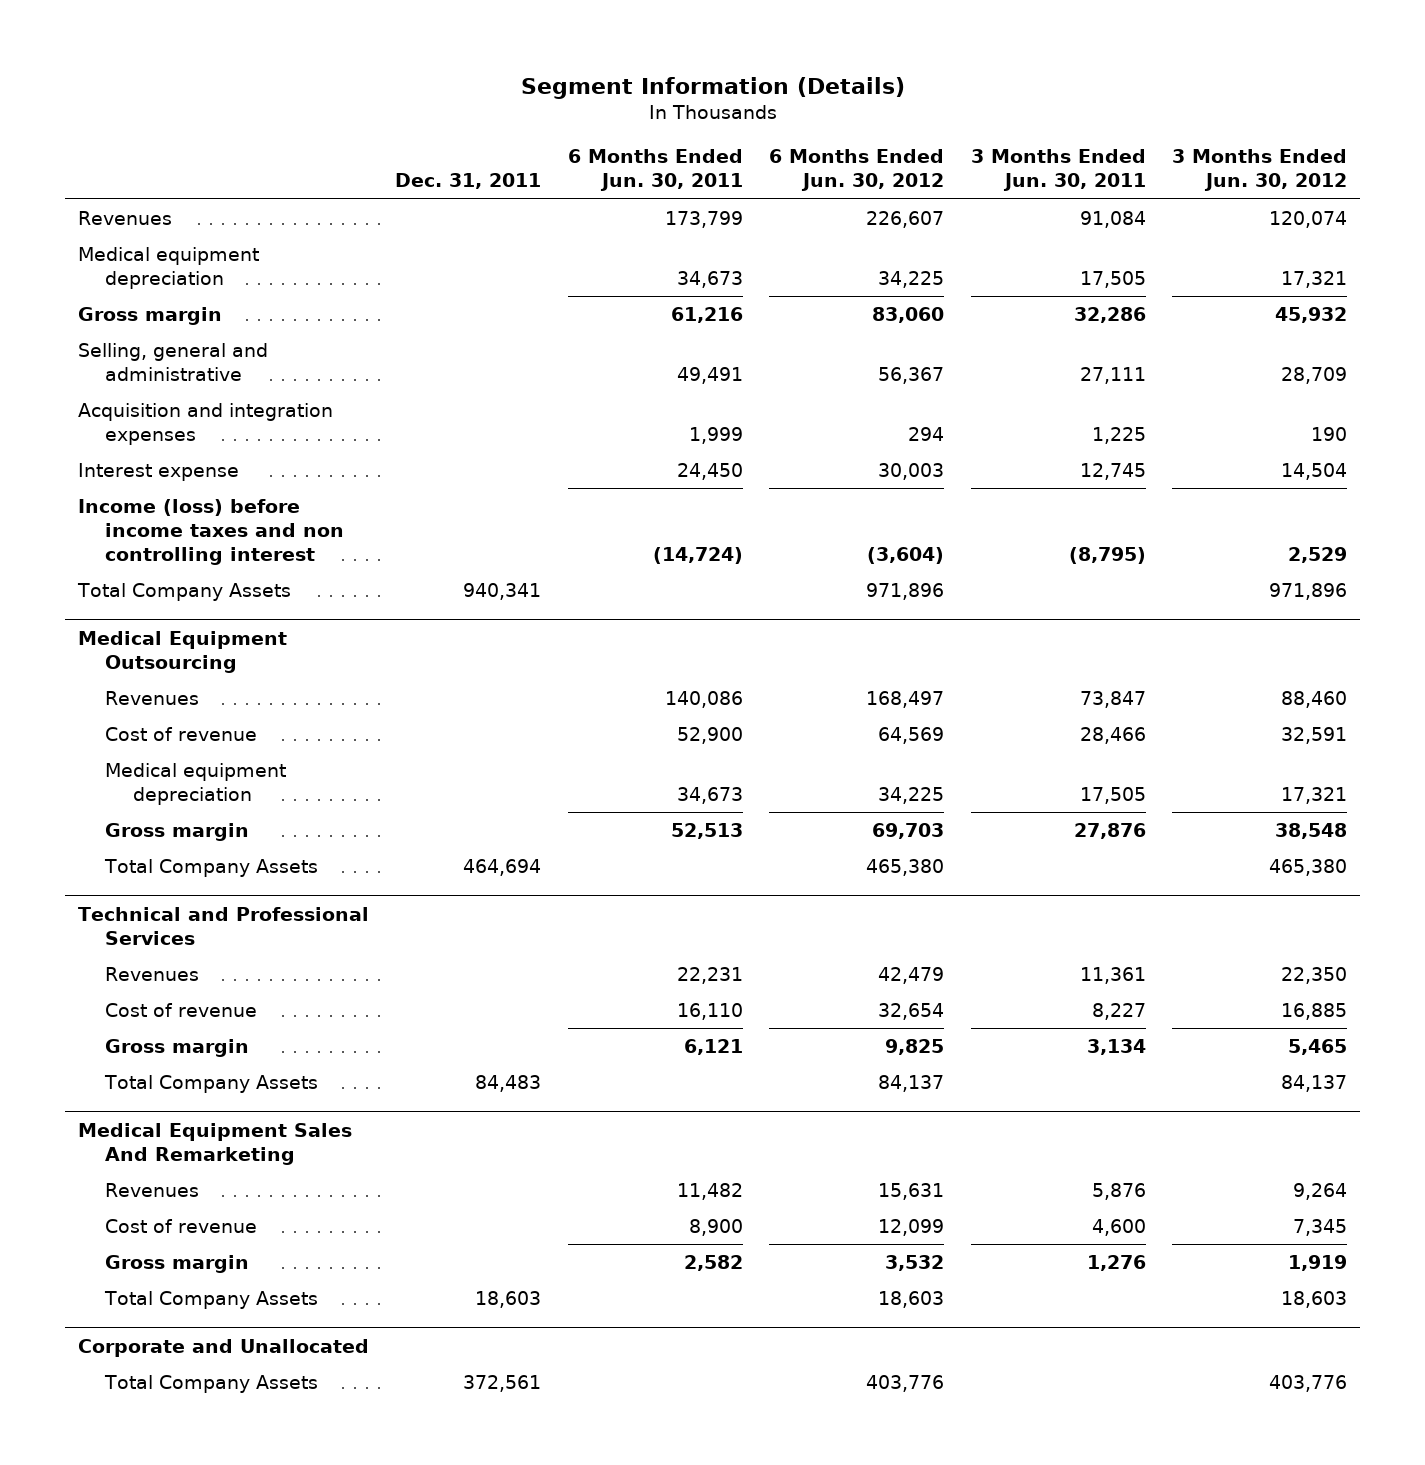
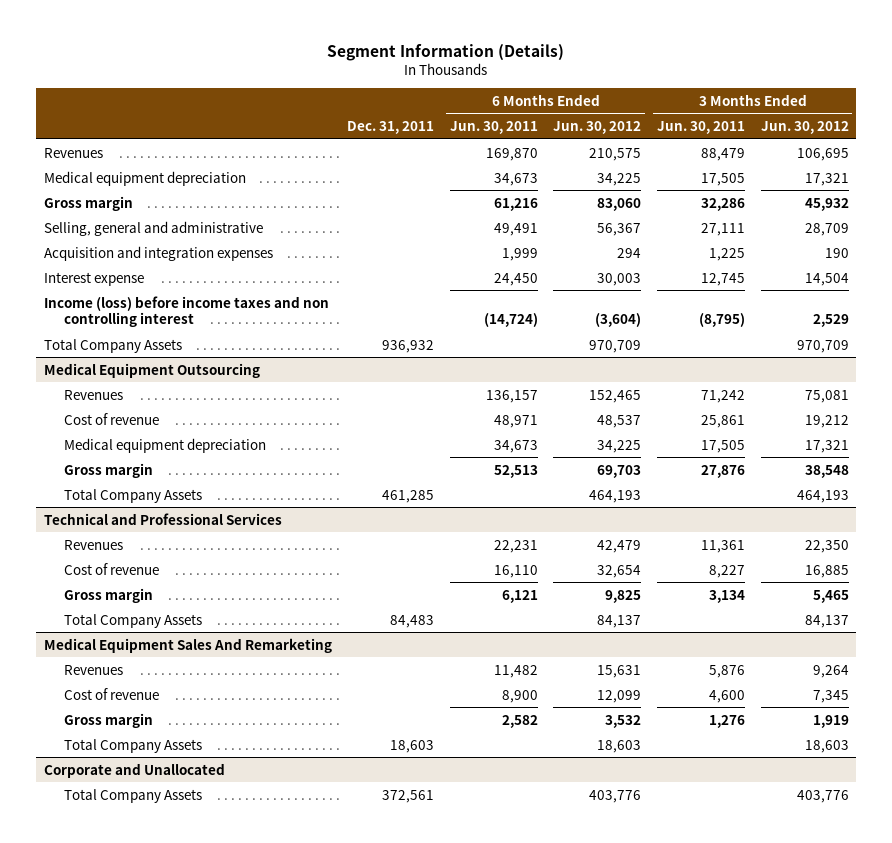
[664,211,743,229] 173,799 -> [485,147,538,161] 169,870
[866,211,945,229] 226,607 -> [589,147,642,161] 210,575
[1079,211,1146,229] 91,084 -> [700,147,745,161] 88,479
[1269,211,1348,229] 120,074 -> [796,147,849,161] 106,695
[463,583,542,601] 940,341 -> [382,339,435,353] 936,932
[866,583,945,601] 971,896 -> [589,339,642,353] 970,709
[1269,583,1348,601] 971,896 -> [796,339,849,353] 970,709
[664,691,743,709] 140,086 -> [485,389,538,403] 136,157
[866,691,945,709] 168,497 -> [589,389,642,403] 152,465
[1079,691,1146,709] 73,847 -> [700,389,745,403] 71,242
[1281,691,1348,709] 88,460 -> [804,389,849,403] 75,081
[676,727,743,745] 52,900 -> [493,414,538,428] 48,971
[878,727,945,745] 64,569 -> [597,414,642,428] 48,537
[1079,727,1146,745] 28,466 -> [700,414,745,428] 25,861
[1281,727,1348,745] 32,591 -> [804,414,849,428] 19,212
[463,859,542,877] 464,694 -> [382,489,435,503] 461,285
[866,859,945,877] 465,380 -> [589,489,642,503] 464,193
[1269,859,1348,877] 465,380 -> [796,489,849,503] 464,193

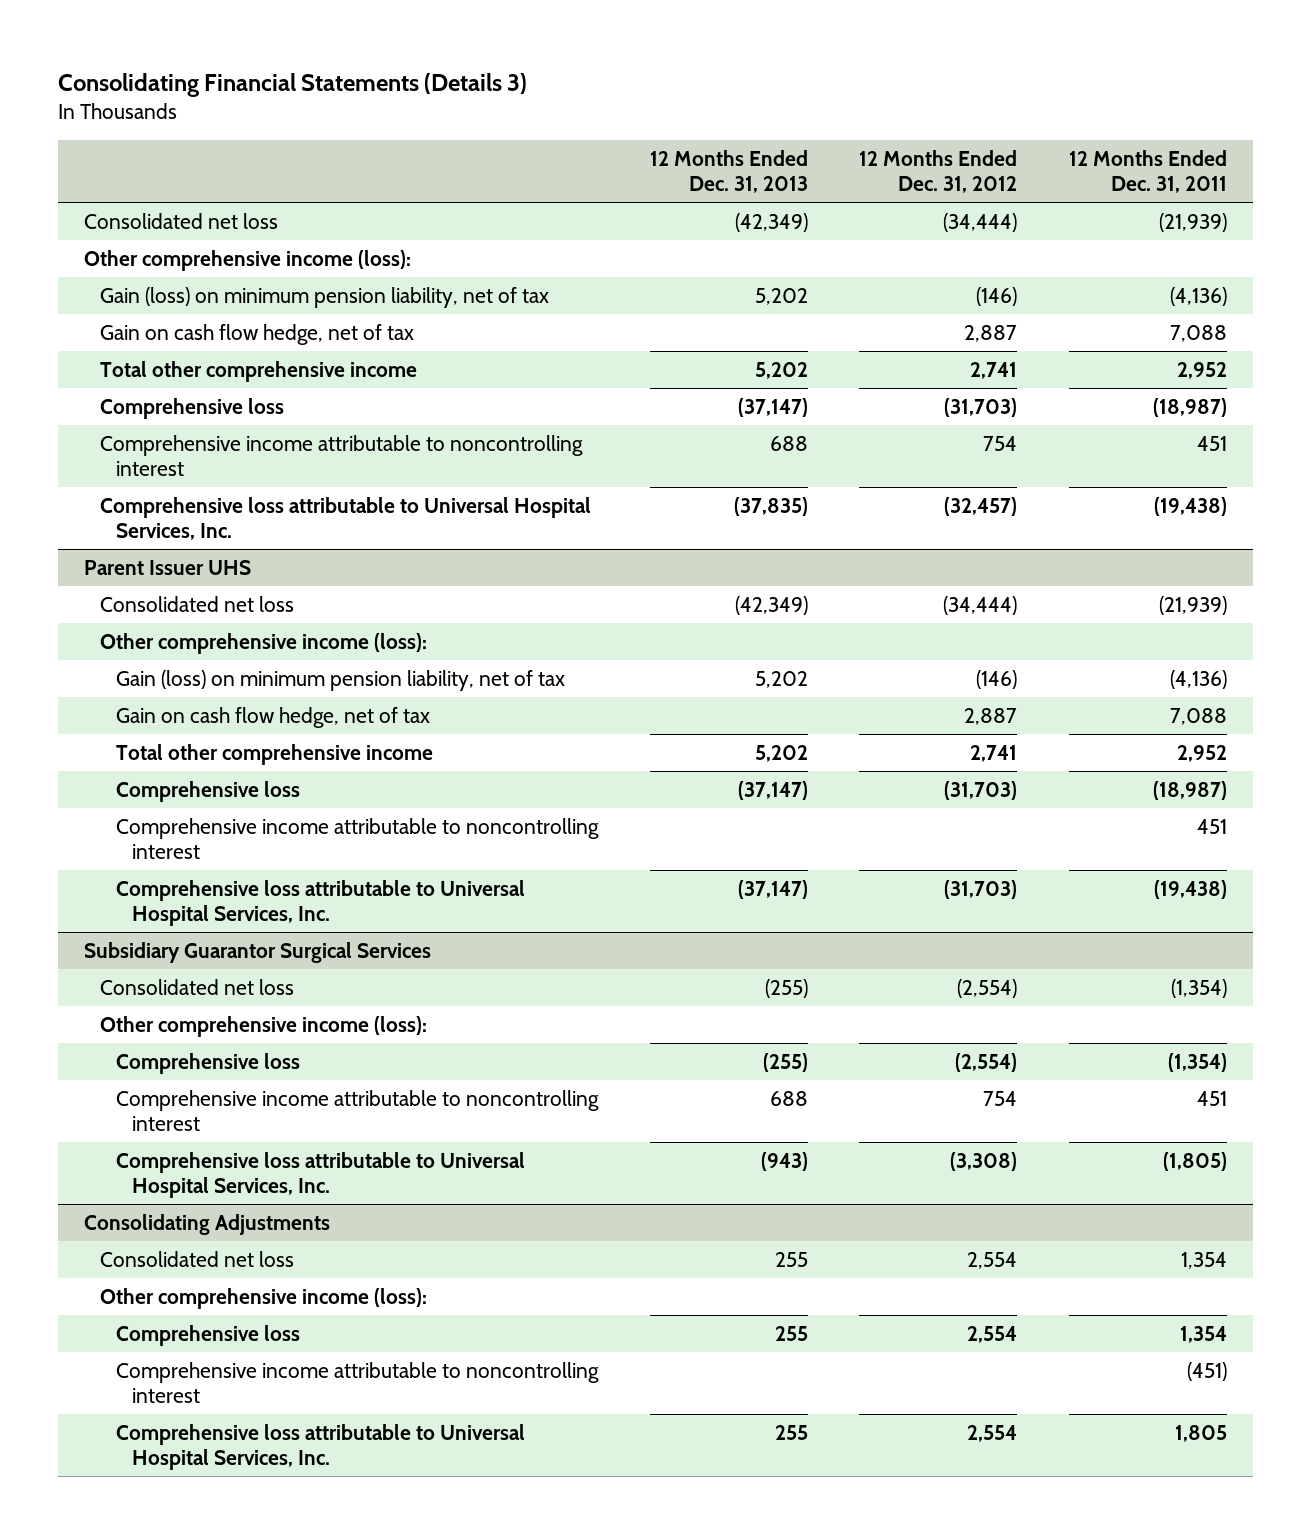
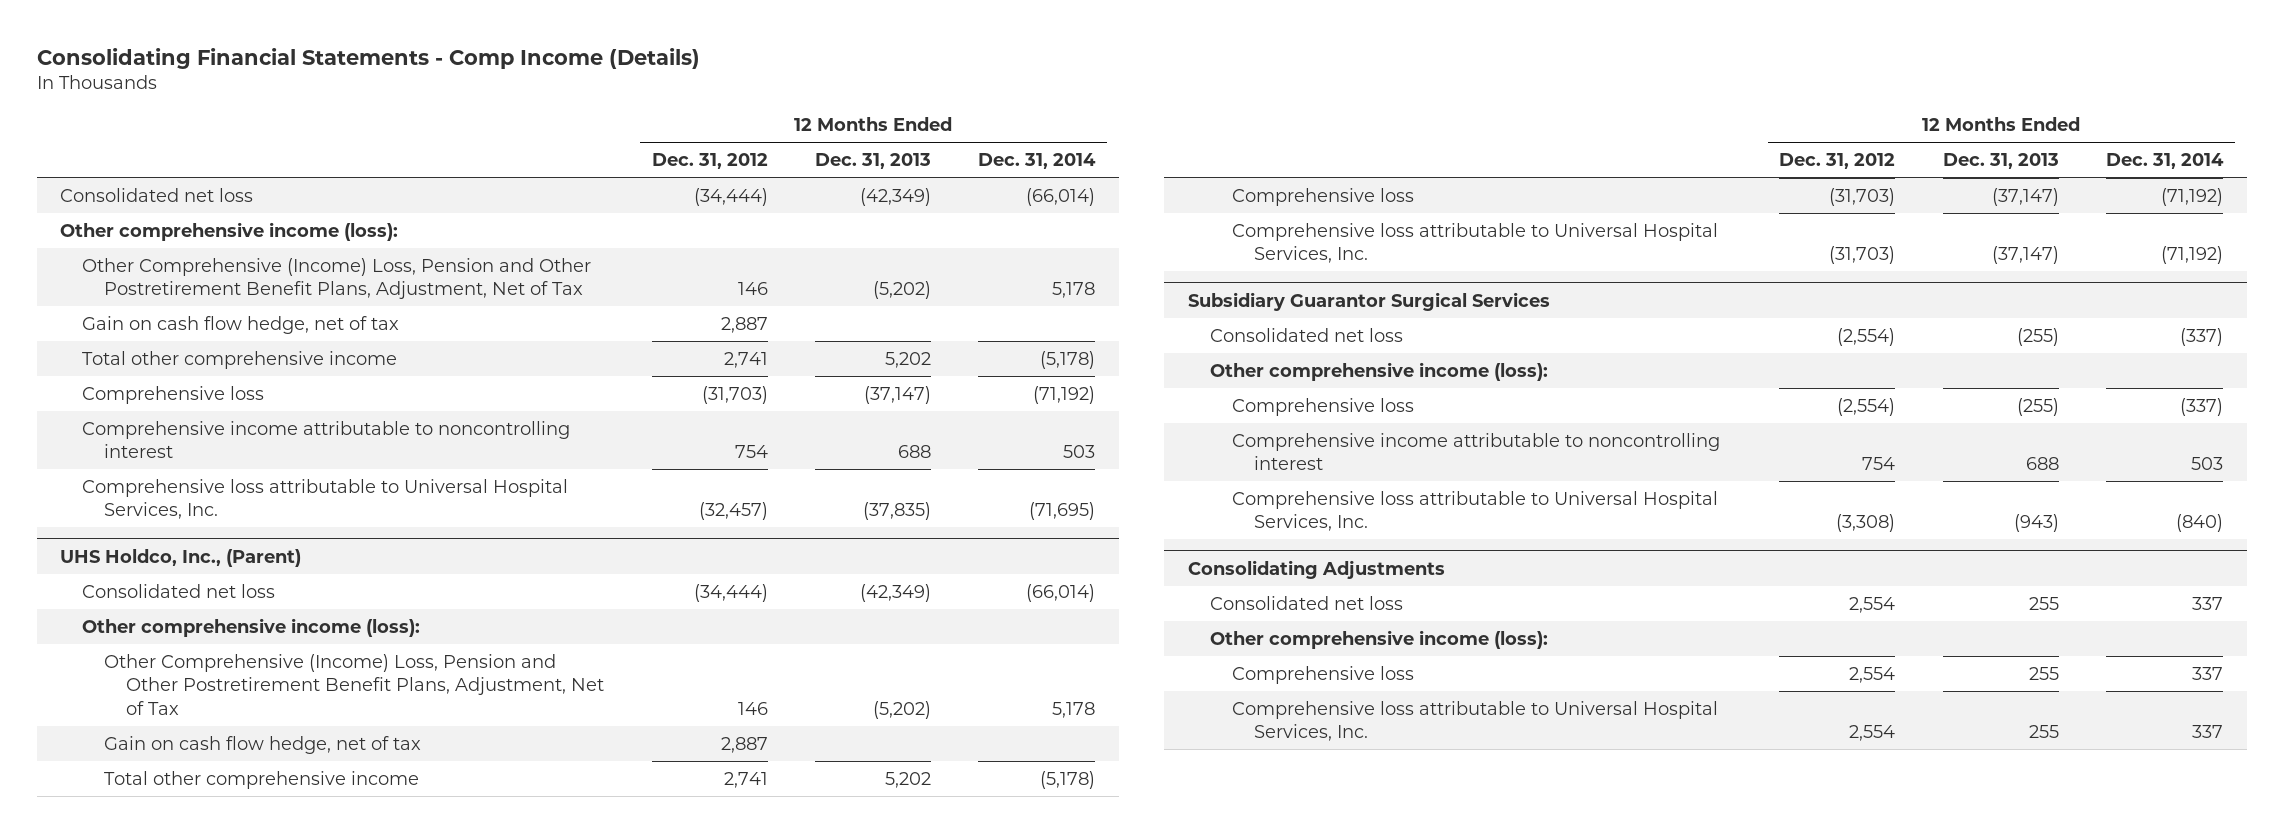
[58,72,528,97] Consolidating Financial Statements (Details 3) -> [36,47,700,69] Consolidating Financial Statements - Comp Income (Details)
[1068,150,1227,194] 12 Months Ended Dec. 31, 2011 -> none
none -> [978,153,1097,170] Dec. 31, 2014
[99,286,549,308] Gain (loss) on minimum pension liability, net of tax -> none
none -> [82,257,592,300] Other Comprehensive (Income) Loss, Pension and Other Postretirement Benefit Plans, Adjustment, Net of Tax
[83,559,251,575] Parent Issuer UHS -> none
none -> [60,548,302,567] UHS Holdco, Inc., (Parent)
[116,669,566,691] Gain (loss) on minimum pension liability, net of tax -> none
none -> [104,653,605,716] Other Comprehensive (Income) Loss, Pension and Other Postretirement Benefit Plans, Adjustment, Net of Tax
[116,817,600,859] Comprehensive income attributable to noncontrolling interest -> none
[116,1361,600,1403] Comprehensive income attributable to noncontrolling interest -> none

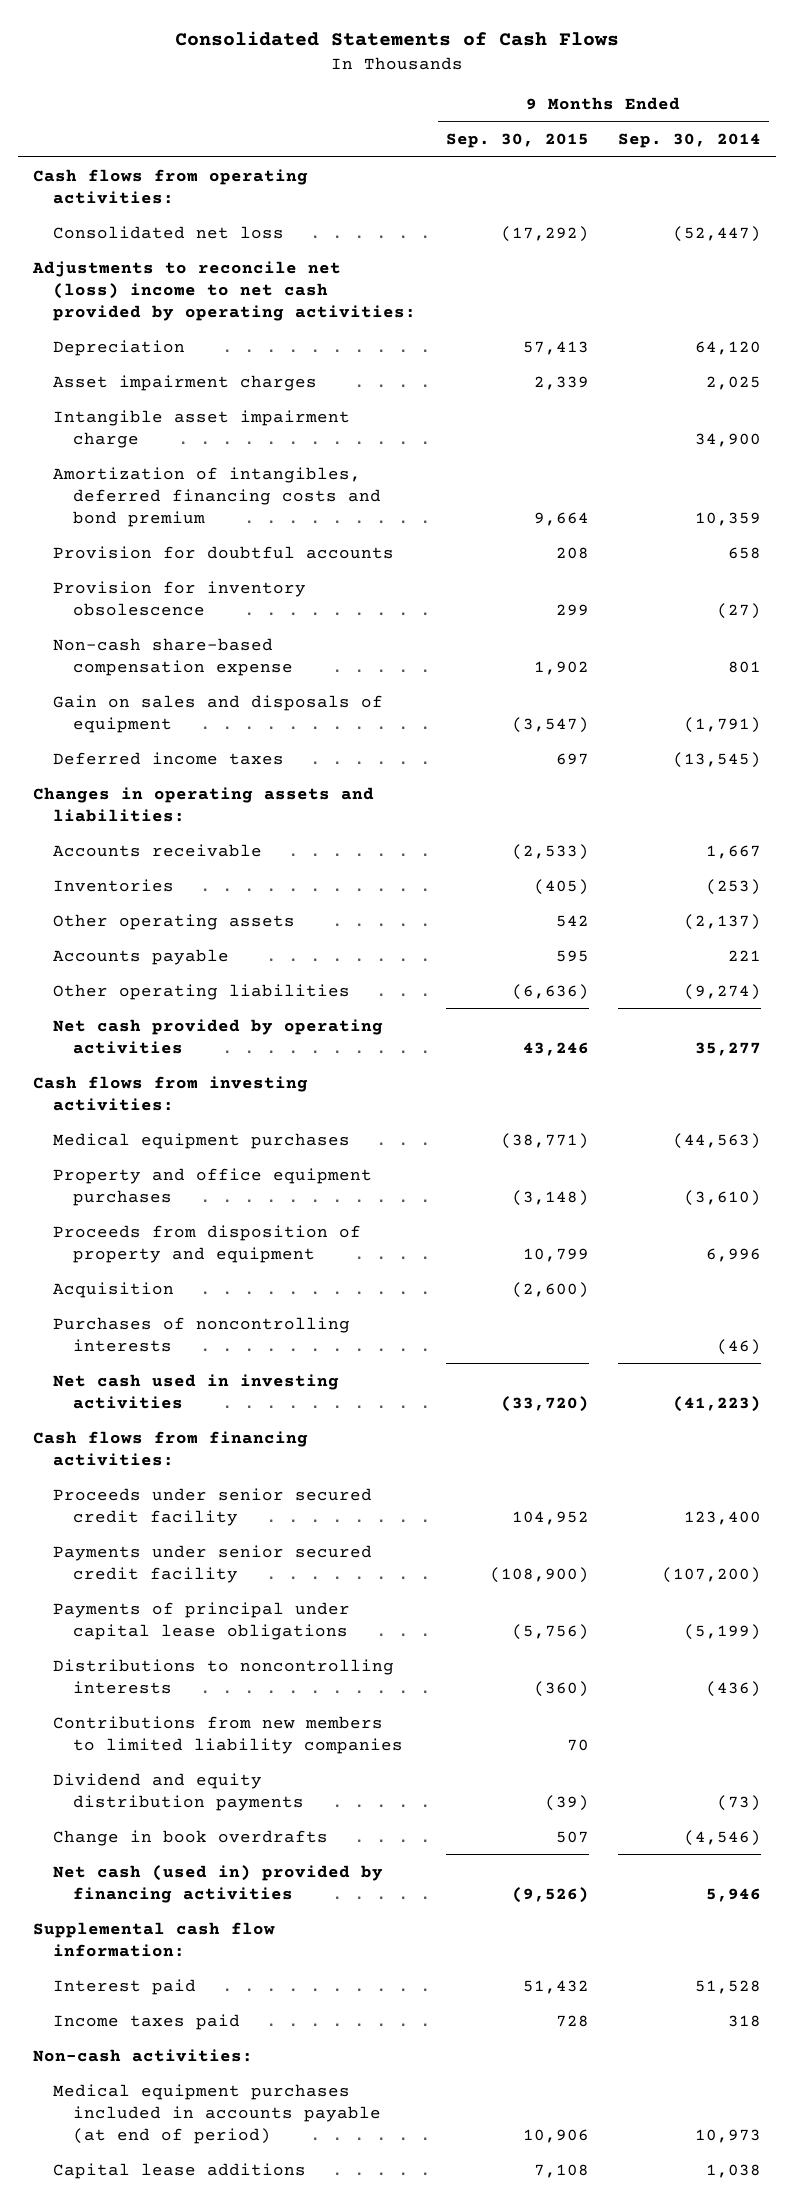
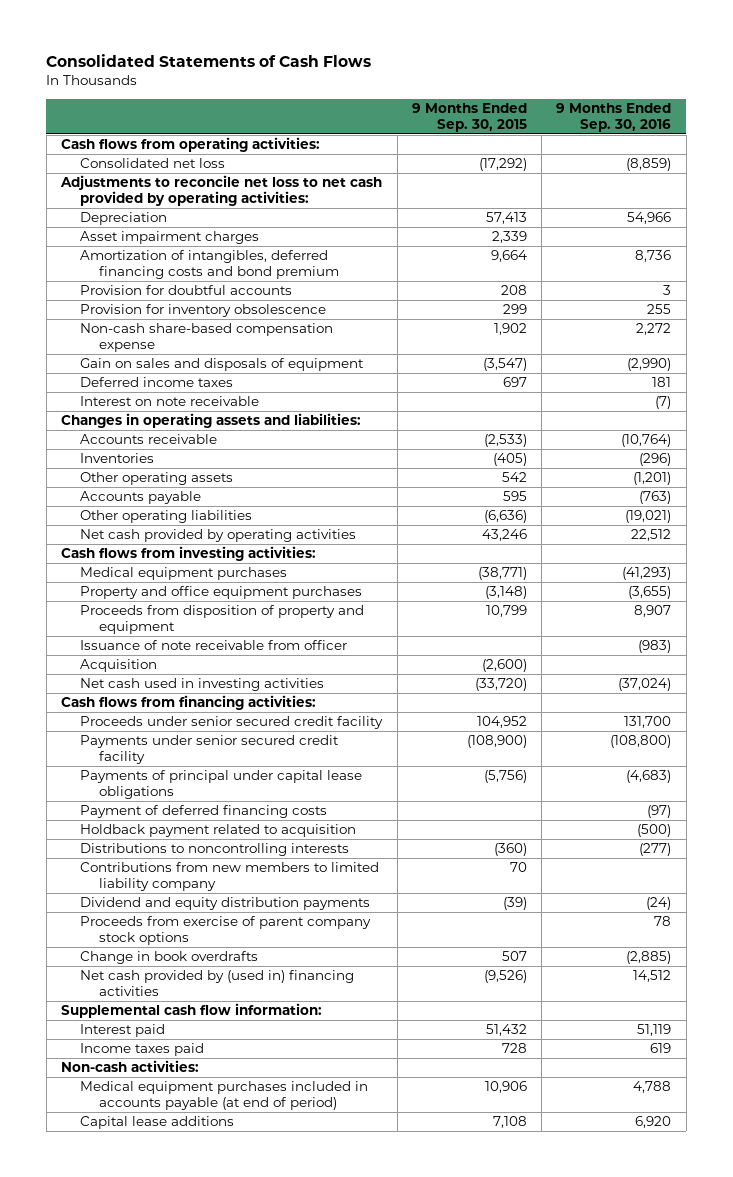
[618,133,762,149] Sep. 30, 2014 -> none
none -> [556,102,672,132] 9 Months Ended Sep. 30, 2016
[32,260,417,321] Adjustments to reconcile net (loss) income to net cash provided by operating activities: -> [60,175,383,207] Adjustments to reconcile net loss to net cash provided by operating activities:
[53,409,351,448] Intangible asset impairment charge -> none
none -> [79,396,259,407] Interest on note receivable
none -> [79,640,347,651] Issuance of note receivable from officer
[53,1316,351,1352] Purchases of noncontrolling interests -> none
none -> [79,805,327,819] Payment of deferred financing costs
none -> [79,824,356,838] Holdback payment related to acquisition
[53,1715,404,1754] Contributions from new members to limited liability companies -> [79,862,379,892] Contributions from new members to limited liability company
none -> [79,916,371,946] Proceeds from exercise of parent company stock options
[53,1864,384,1903] Net cash (used in) provided by financing activities -> [79,970,354,997] Net cash provided by (used in) financing activities

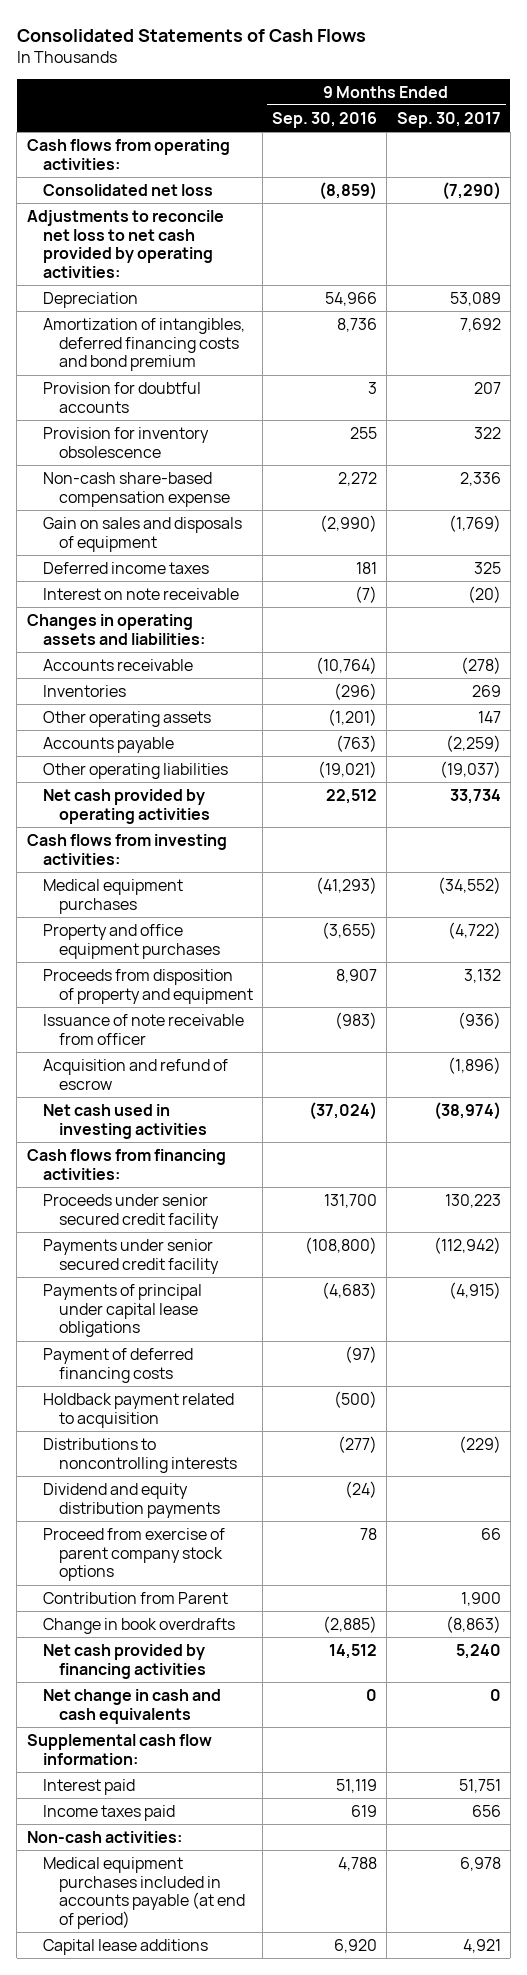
[411,102,527,132] 9 Months Ended Sep. 30, 2015 -> none
none -> [396,111,501,128] Sep. 30, 2017
[79,231,259,245] Asset impairment charges -> none
[79,659,157,673] Acquisition -> none
none -> [42,1058,228,1090] Acquisition and refund of escrow
[79,862,379,892] Contributions from new members to limited liability company -> none
[79,916,371,946] Proceeds from exercise of parent company stock options -> [42,1527,225,1582] Proceed from exercise of parent company stock options
none -> [42,1591,228,1604] Contribution from Parent
[79,970,354,997] Net cash provided by (used in) financing activities -> [42,1643,206,1679] Net cash provided by financing activities
none -> [42,1688,221,1724] Net change in cash and cash equivalents

